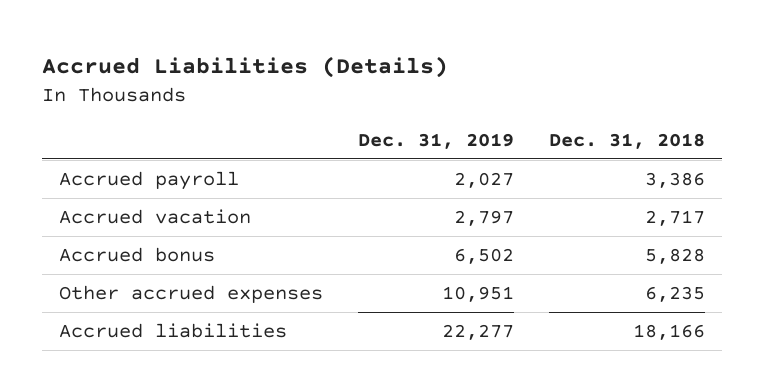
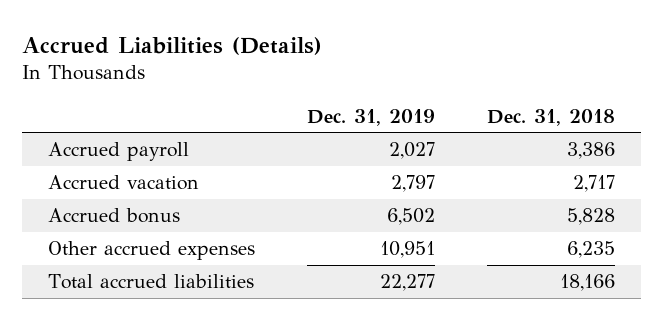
[59,322,288,338] Accrued liabilities -> [48,274,255,290] Total accrued liabilities

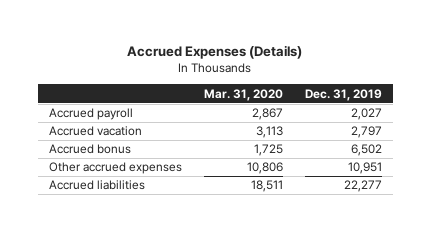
[22,36,323,55] Accrued Liabilities (Details) -> [127,45,303,60] Accrued Expenses (Details)
[486,108,615,126] Dec. 31, 2018 -> none
none -> [203,88,283,101] Mar. 31, 2020
[48,274,255,290] Total accrued liabilities -> [48,180,145,191] Accrued liabilities

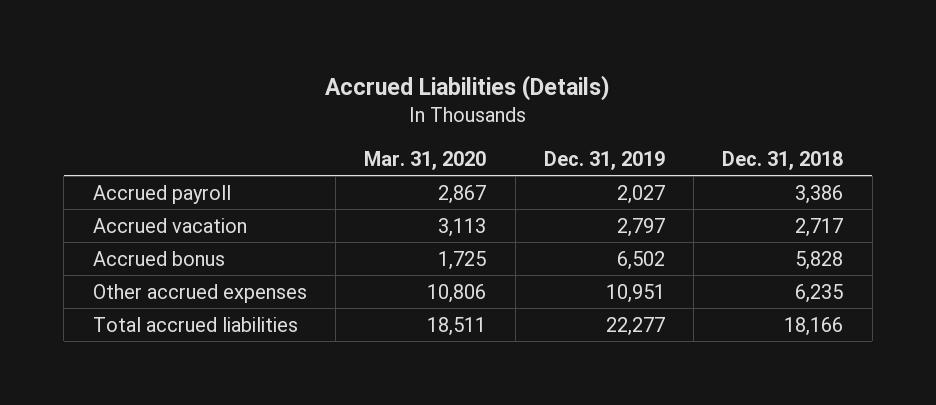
[127,45,303,60] Accrued Expenses (Details) -> [325,75,611,102] Accrued Liabilities (Details)
none -> [722,150,844,170] Dec. 31, 2018
[48,180,145,191] Accrued liabilities -> [92,316,298,332] Total accrued liabilities

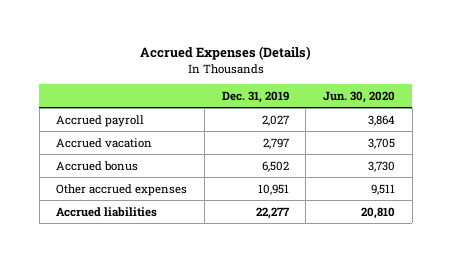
[325,75,611,102] Accrued Liabilities (Details) -> [139,46,311,61] Accrued Expenses (Details)
[364,150,487,170] Mar. 31, 2020 -> none
[722,150,844,170] Dec. 31, 2018 -> none
none -> [322,90,395,103] Jun. 30, 2020
[92,316,298,332] Total accrued liabilities -> [56,206,158,217] Accrued liabilities

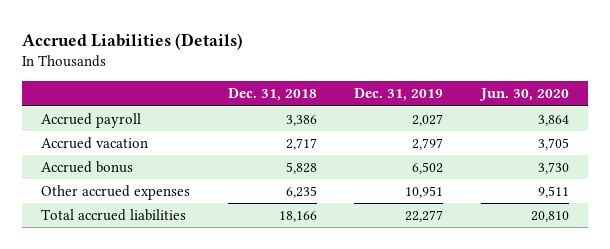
[139,46,311,61] Accrued Expenses (Details) -> [21,32,243,50] Accrued Liabilities (Details)
none -> [227,88,317,102] Dec. 31, 2018
[56,206,158,217] Accrued liabilities -> [40,209,186,222] Total accrued liabilities

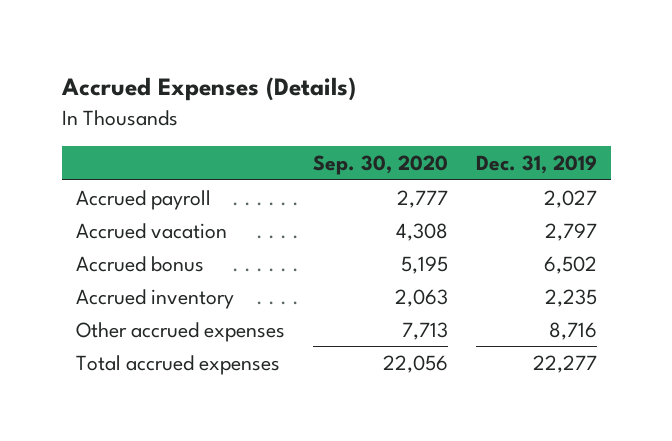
[21,32,243,50] Accrued Liabilities (Details) -> [60,77,356,102] Accrued Expenses (Details)
[227,88,317,102] Dec. 31, 2018 -> none
[479,88,570,102] Jun. 30, 2020 -> none
none -> [312,155,448,176] Sep. 30, 2020
none -> [75,288,234,309] Accrued inventory
[405,186,444,199] 10,951 -> [548,321,597,340] 8,716
[40,209,186,222] Total accrued liabilities -> [75,354,280,375] Total accrued expenses

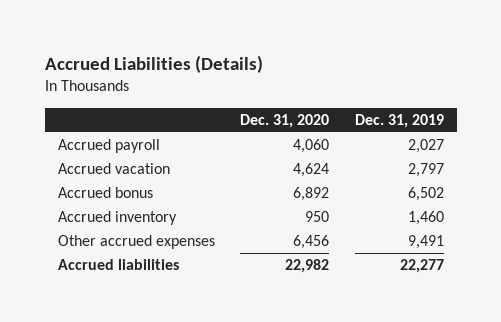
[60,77,356,102] Accrued Expenses (Details) -> [44,54,263,73] Accrued Liabilities (Details)
[312,155,448,176] Sep. 30, 2020 -> none
none -> [240,113,330,128] Dec. 31, 2020
[544,288,597,307] 2,235 -> [407,211,444,226] 1,460
[548,321,597,340] 8,716 -> [407,235,444,250] 9,491
[75,354,280,375] Total accrued expenses -> [57,259,179,271] Accrued liabilities

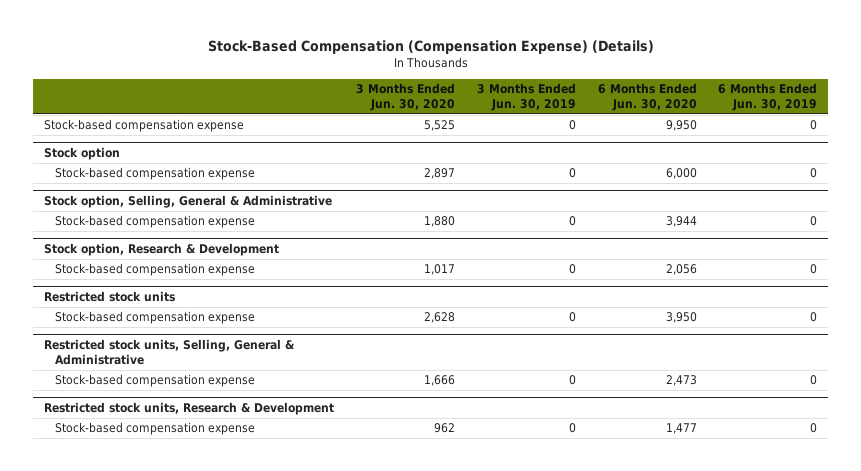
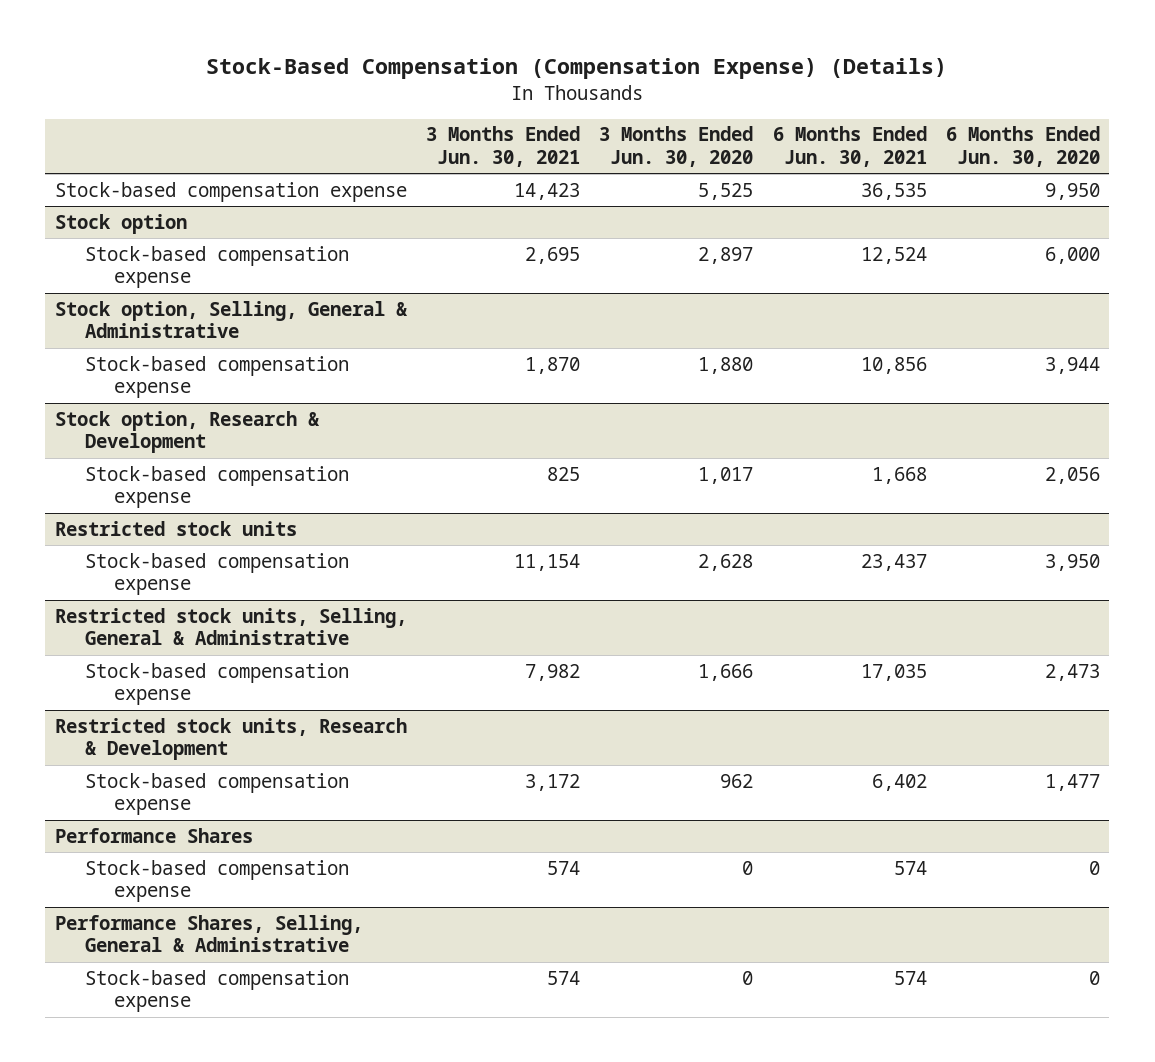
[476,83,576,112] 3 Months Ended Jun. 30, 2019 -> none
[718,83,818,112] 6 Months Ended Jun. 30, 2019 -> none
none -> [426,126,581,168] 3 Months Ended Jun. 30, 2021
none -> [772,126,927,168] 6 Months Ended Jun. 30, 2021
none -> [54,827,253,843] Performance Shares
none -> [84,859,349,903] Stock-based compensation expense
none -> [54,914,363,953] Performance Shares, Selling, General & Administrative
none -> [84,969,349,1013] Stock-based compensation expense

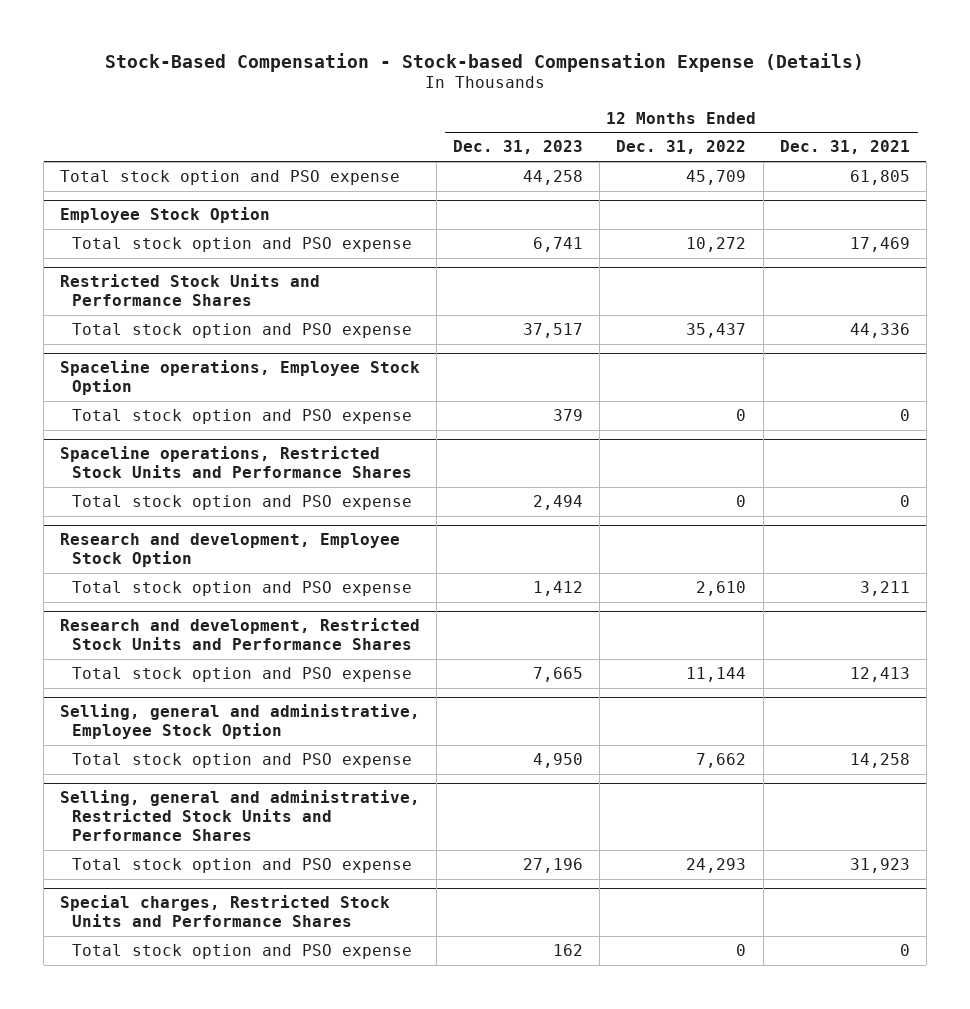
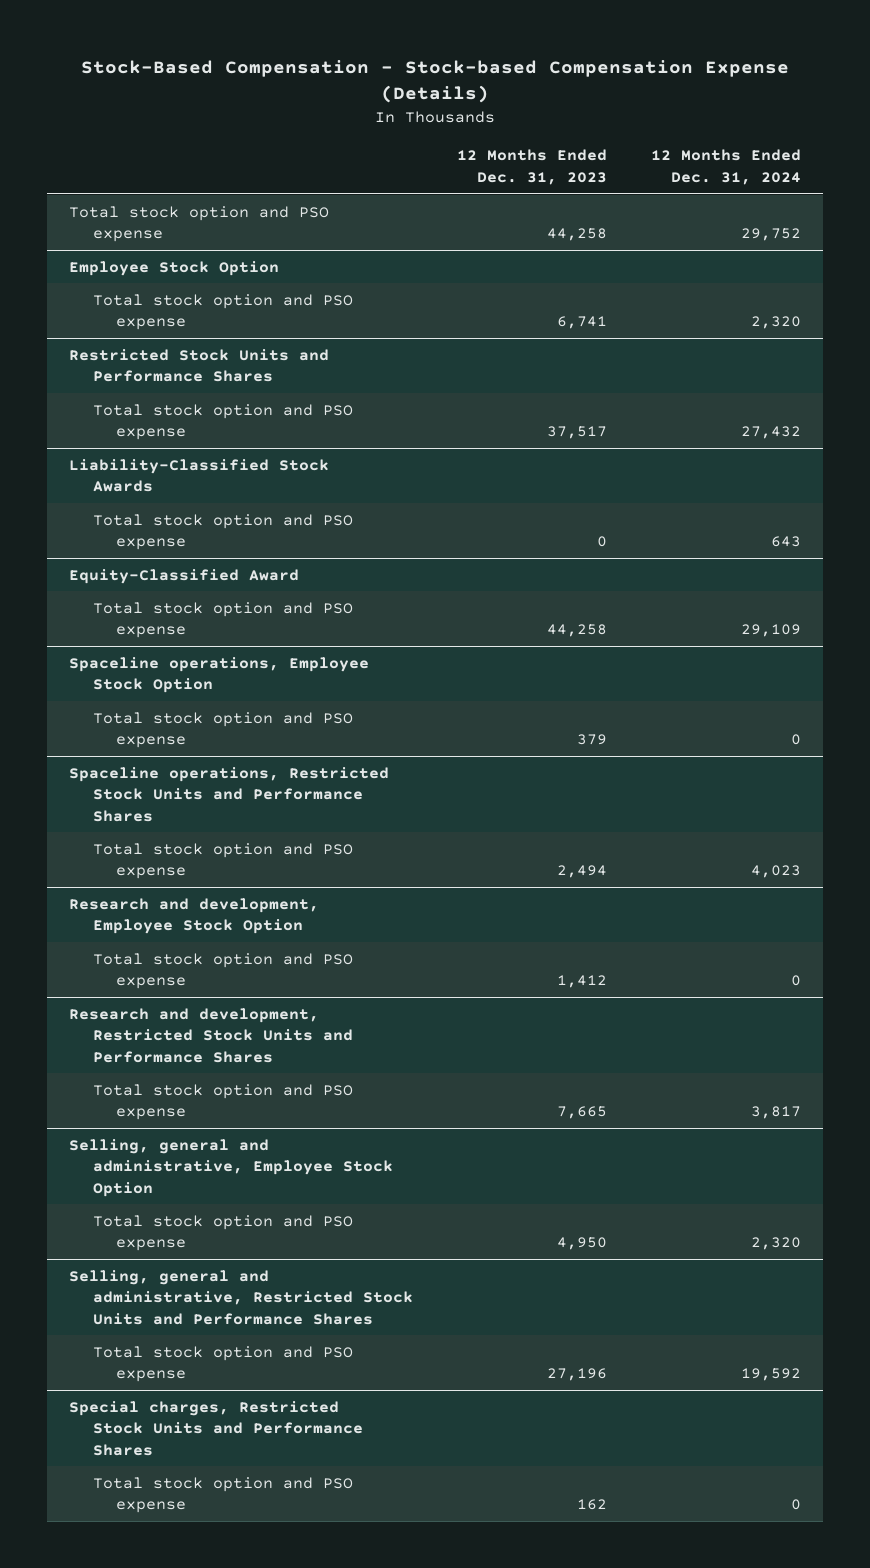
[616,140,747,155] Dec. 31, 2022 -> none
[779,140,910,155] Dec. 31, 2021 -> none
none -> [650,149,801,185] 12 Months Ended Dec. 31, 2024
none -> [69,458,330,493] Liability-Classified Stock Awards
none -> [92,513,353,551] Total stock option and PSO expense
none -> [69,568,300,584] Equity-Classified Award
none -> [92,601,353,639] Total stock option and PSO expense

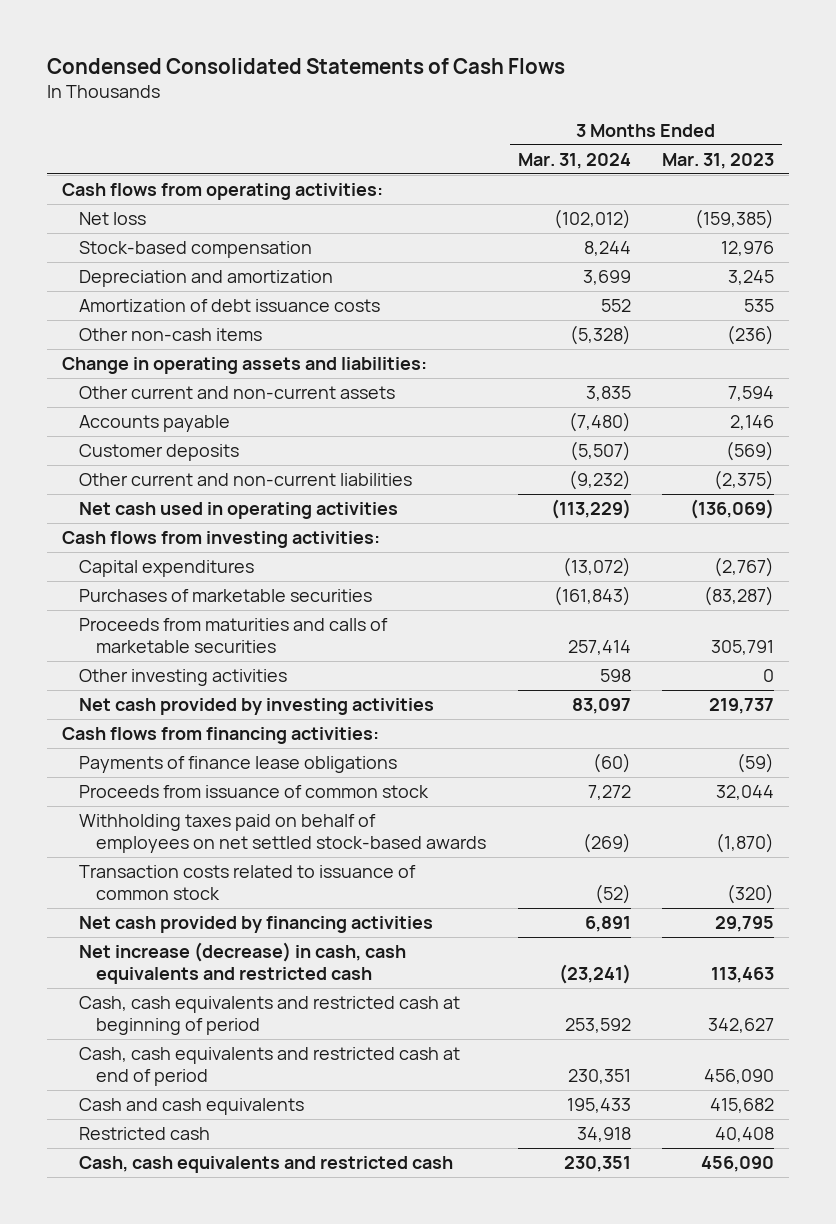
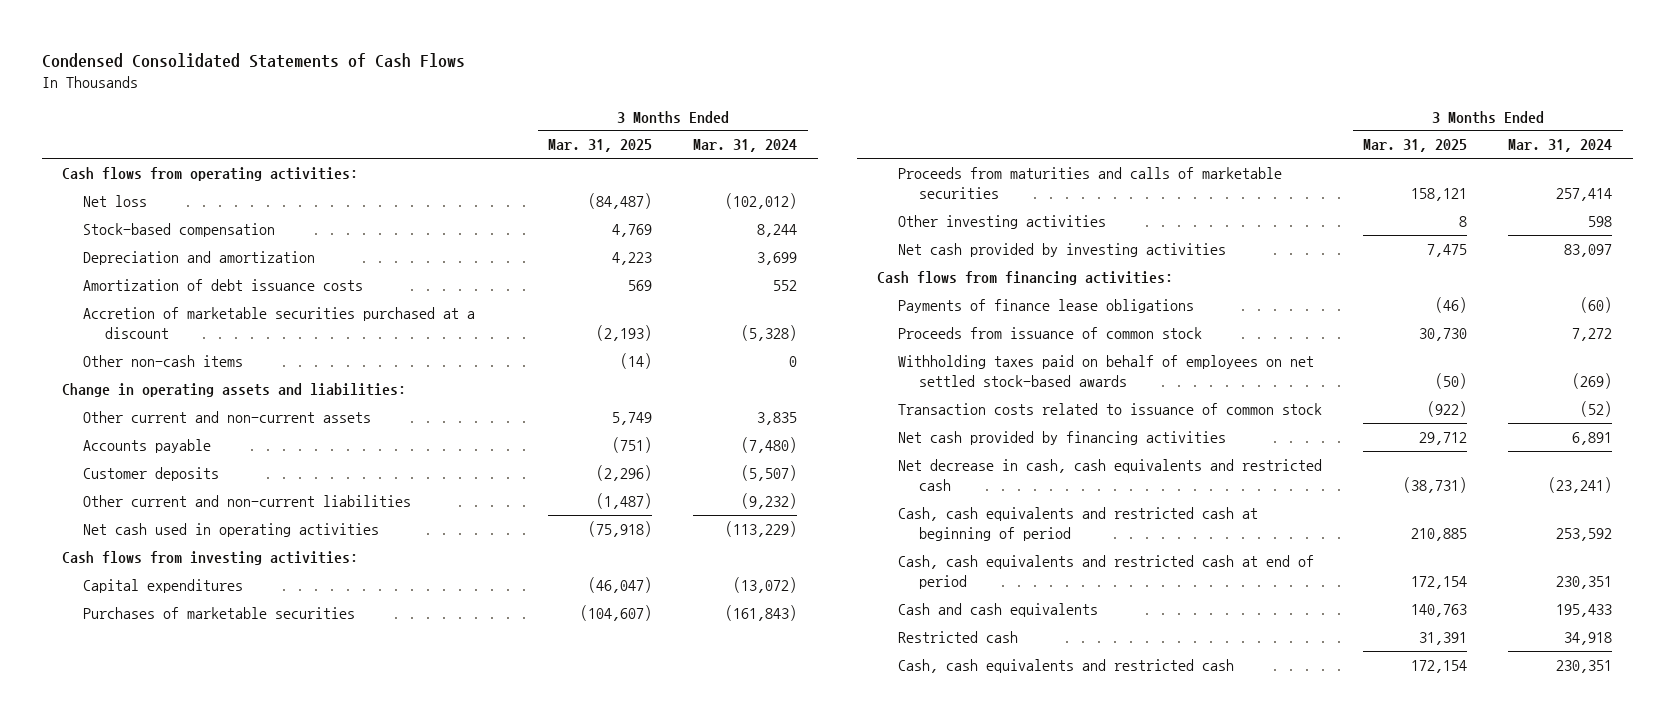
[661,152,774,169] Mar. 31, 2023 -> none
none -> [548,139,653,153] Mar. 31, 2025
none -> [83,306,476,339] Accretion of marketable securities purchased at a discount
[569,324,631,345] (5,328) -> [789,355,798,367] 0
[79,941,407,984] Net increase (decrease) in cash, cash equivalents and restricted cash -> [898,458,1323,491] Net decrease in cash, cash equivalents and restricted cash

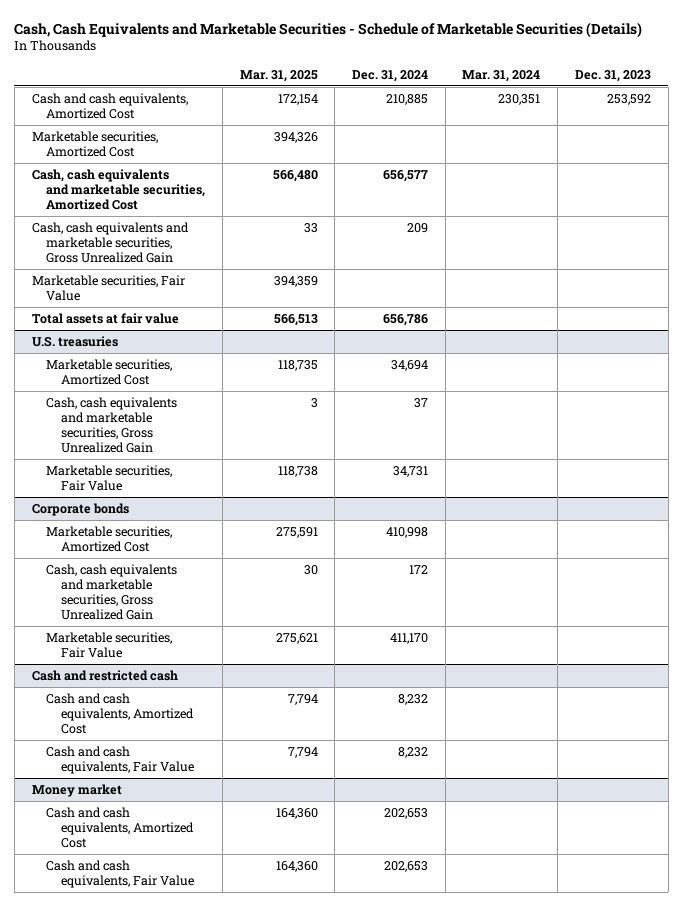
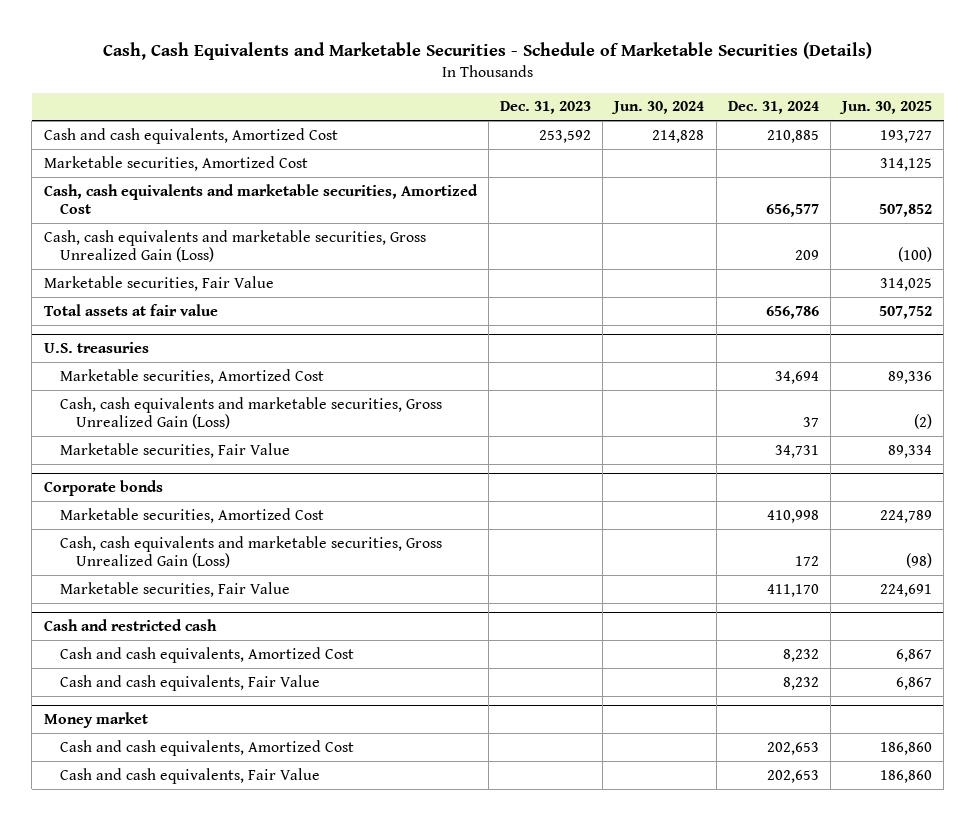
[239,69,318,82] Mar. 31, 2025 -> none
[462,69,541,82] Mar. 31, 2024 -> none
none -> [611,101,705,115] Jun. 30, 2024
none -> [839,101,933,115] Jun. 30, 2025
[31,222,189,264] Cash, cash equivalents and marketable securities, Gross Unrealized Gain -> [43,229,426,263] Cash, cash equivalents and marketable securities, Gross Unrealized Gain (Loss)
[46,397,178,454] Cash, cash equivalents and marketable securities, Gross Unrealized Gain -> [59,396,442,430] Cash, cash equivalents and marketable securities, Gross Unrealized Gain (Loss)
[46,564,178,621] Cash, cash equivalents and marketable securities, Gross Unrealized Gain -> [59,535,442,569] Cash, cash equivalents and marketable securities, Gross Unrealized Gain (Loss)

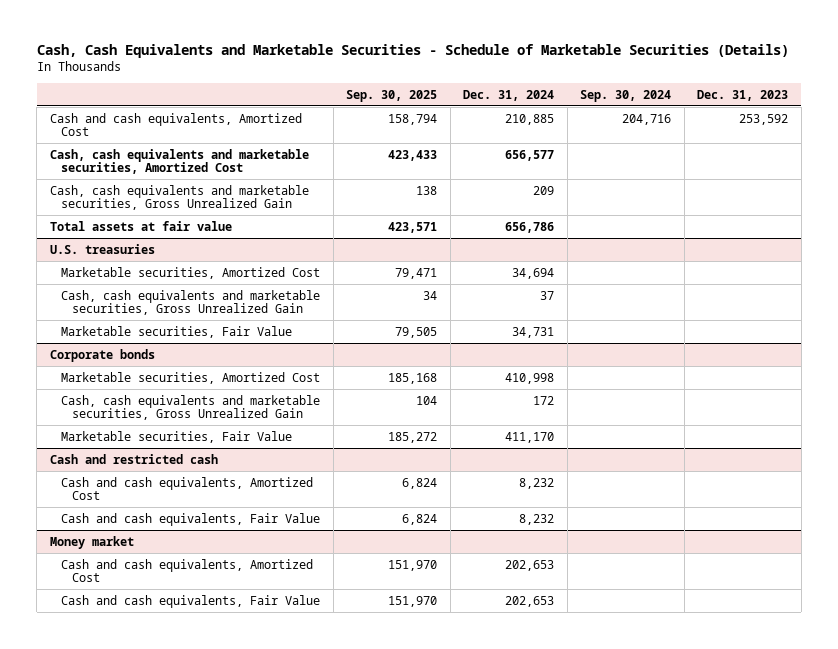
[611,101,705,115] Jun. 30, 2024 -> none
[839,101,933,115] Jun. 30, 2025 -> none
none -> [346,89,438,102] Sep. 30, 2025
none -> [580,89,672,102] Sep. 30, 2024
[43,155,308,171] Marketable securities, Amortized Cost -> none
[43,275,274,291] Marketable securities, Fair Value -> none
[43,229,426,263] Cash, cash equivalents and marketable securities, Gross Unrealized Gain (Loss) -> [49,184,309,211] Cash, cash equivalents and marketable securities, Gross Unrealized Gain
[59,396,442,430] Cash, cash equivalents and marketable securities, Gross Unrealized Gain (Loss) -> [61,289,321,316] Cash, cash equivalents and marketable securities, Gross Unrealized Gain
[59,535,442,569] Cash, cash equivalents and marketable securities, Gross Unrealized Gain (Loss) -> [61,394,321,421] Cash, cash equivalents and marketable securities, Gross Unrealized Gain

